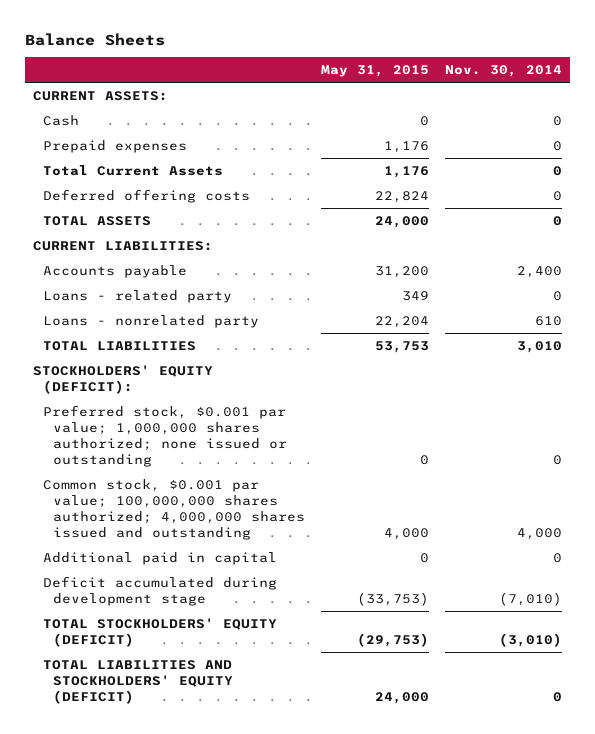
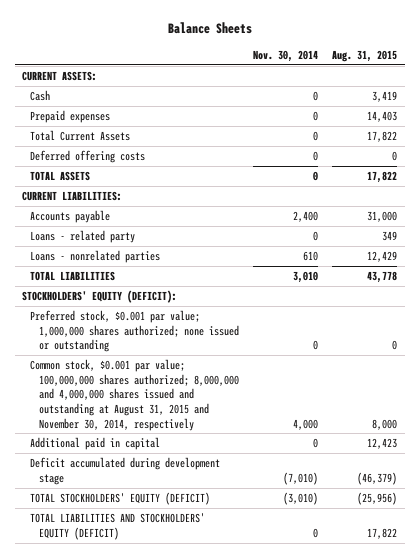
[320,65,429,78] May 31, 2015 -> none
none -> [332,49,398,62] Aug. 31, 2015
[43,314,260,328] Loans - nonrelated party -> [30,250,161,264] Loans - nonrelated parties
[43,478,305,541] Common stock, $0.001 par value; 100,000,000 shares authorized; 4,000,000 shares issued and outstanding -> [30,359,240,431] Common stock, $0.001 par value; 100,000,000 shares authorized; 8,000,000 and 4,000,000 shares issued and outstanding at August 31, 2015 and November 30, 2014, respectively

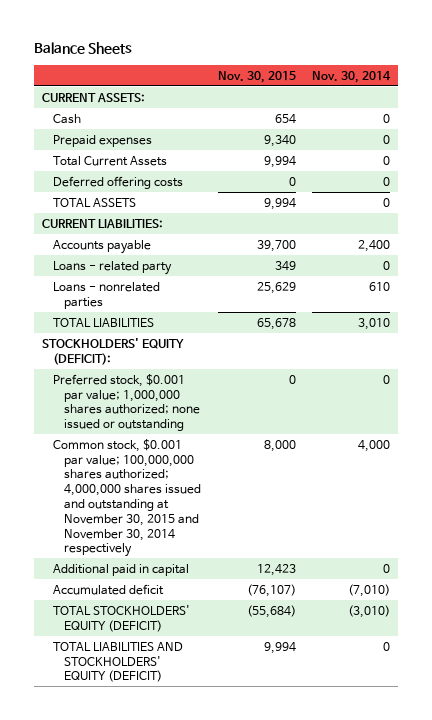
[332,49,398,62] Aug. 31, 2015 -> none
none -> [217,70,296,83] Nov. 30, 2015
[30,359,240,431] Common stock, $0.001 par value; 100,000,000 shares authorized; 8,000,000 and 4,000,000 shares issued and outstanding at August 31, 2015 and November 30, 2014, respectively -> [53,438,202,558] Common stock, $0.001 par value; 100,000,000 shares authorized; 4,000,000 shares issued and outstanding at November 30, 2015 and November 30, 2014 respectively
[30,457,221,485] Deficit accumulated during development stage -> none
none -> [53,583,165,595] Accumulated deficit

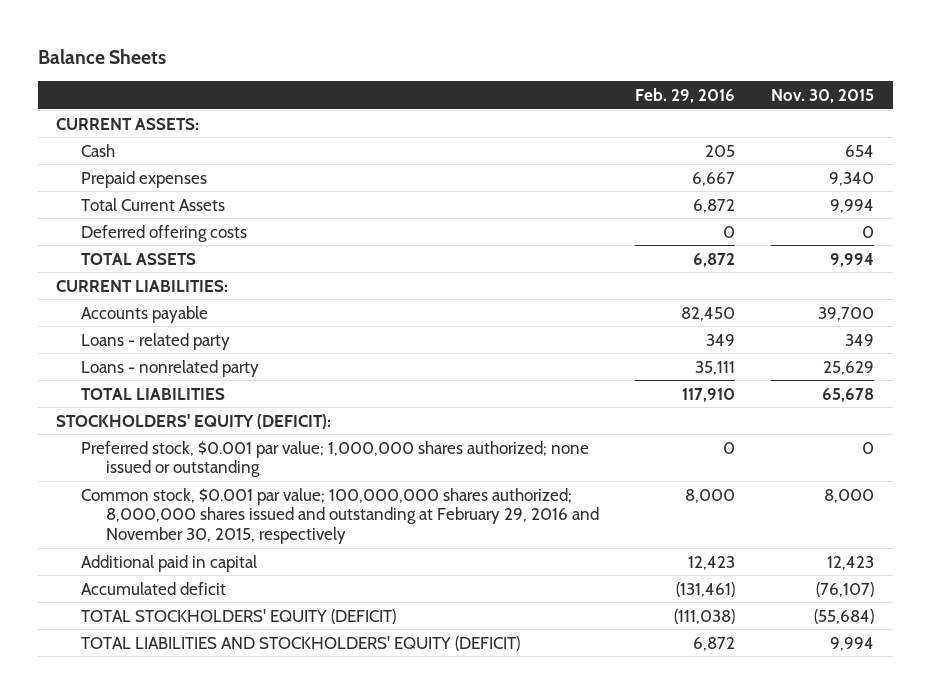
[312,70,392,83] Nov. 30, 2014 -> none
none -> [635,87,736,103] Feb. 29, 2016
[53,281,161,309] Loans - nonrelated parties -> [81,359,260,377] Loans - nonrelated party
[53,438,202,558] Common stock, $0.001 par value; 100,000,000 shares authorized; 4,000,000 shares issued and outstanding at November 30, 2015 and November 30, 2014 respectively -> [81,487,600,544] Common stock, $0.001 par value; 100,000,000 shares authorized; 8,000,000 shares issued and outstanding at February 29, 2016 and November 30, 2015, respectively

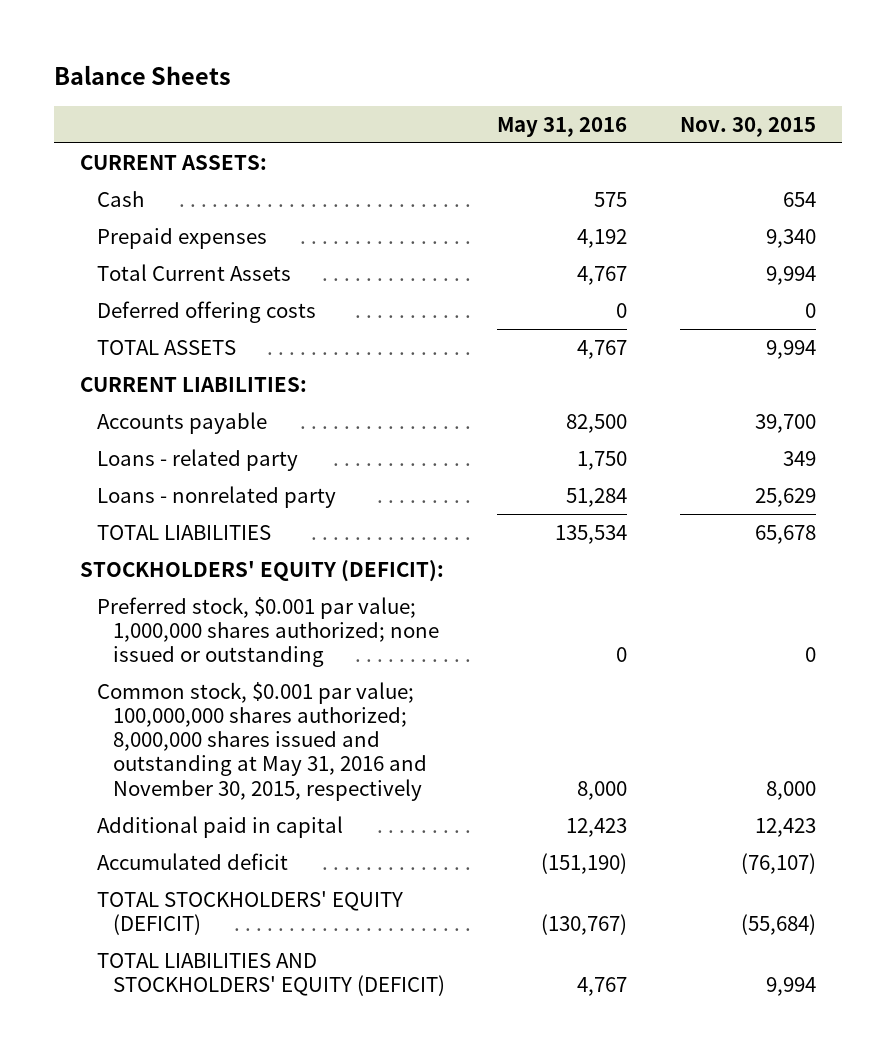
[635,87,736,103] Feb. 29, 2016 -> none
none -> [497,116,628,137] May 31, 2016
[81,487,600,544] Common stock, $0.001 par value; 100,000,000 shares authorized; 8,000,000 shares issued and outstanding at February 29, 2016 and November 30, 2015, respectively -> [96,681,428,801] Common stock, $0.001 par value; 100,000,000 shares authorized; 8,000,000 shares issued and outstanding at May 31, 2016 and November 30, 2015, respectively

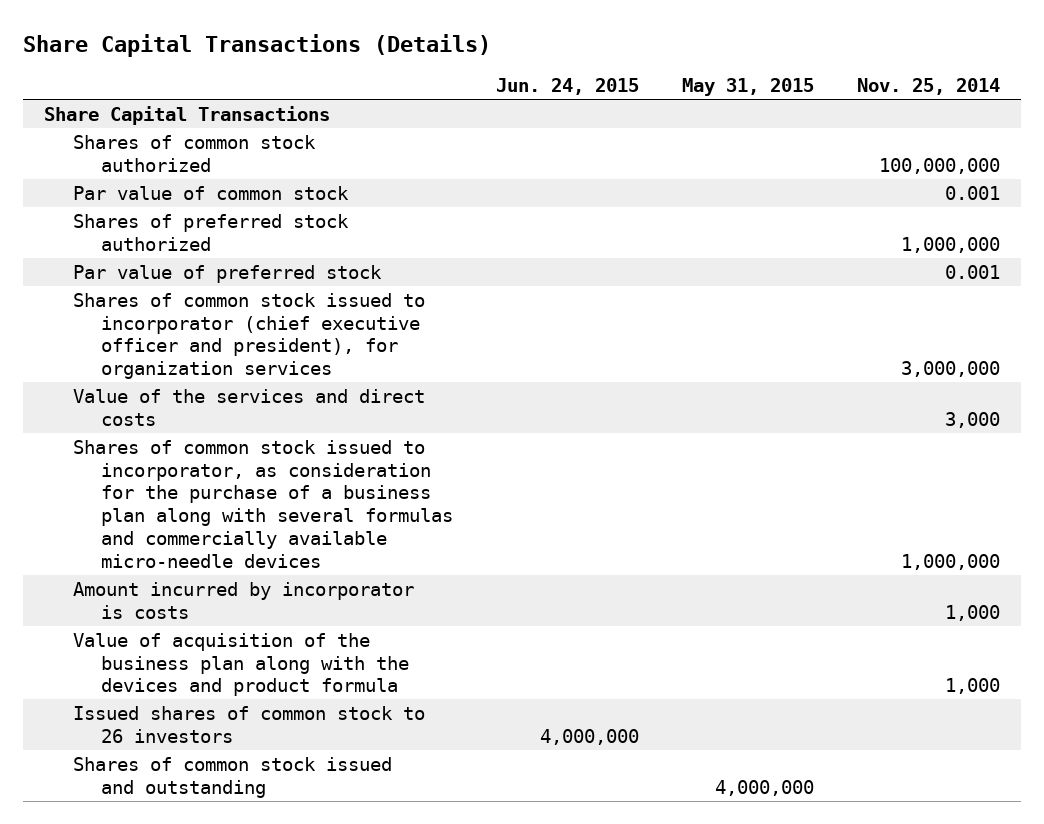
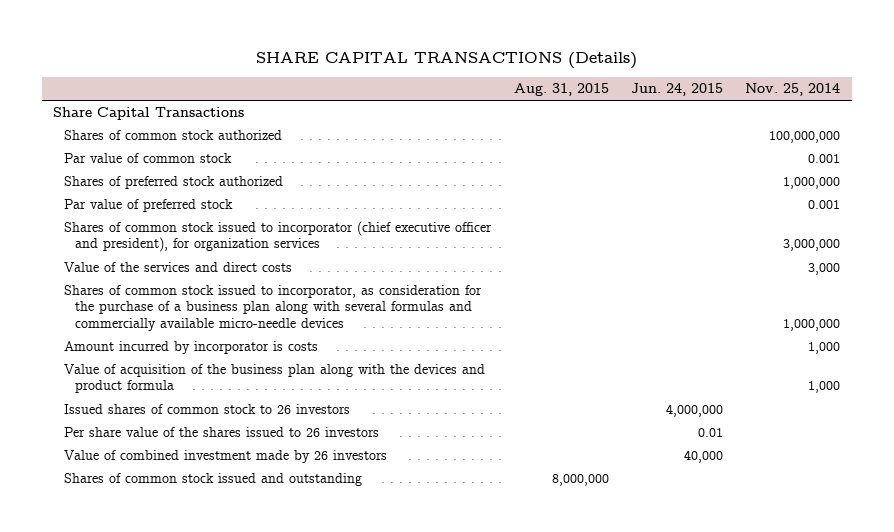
[22,34,491,58] Share Capital Transactions (Details) -> [255,52,637,70] SHARE CAPITAL TRANSACTIONS (Details)
[682,78,815,97] May 31, 2015 -> none
none -> [513,83,609,97] Aug. 31, 2015
none -> [64,427,380,438] Per share value of the shares issued to 26 investors
none -> [64,450,388,464] Value of combined investment made by 26 investors

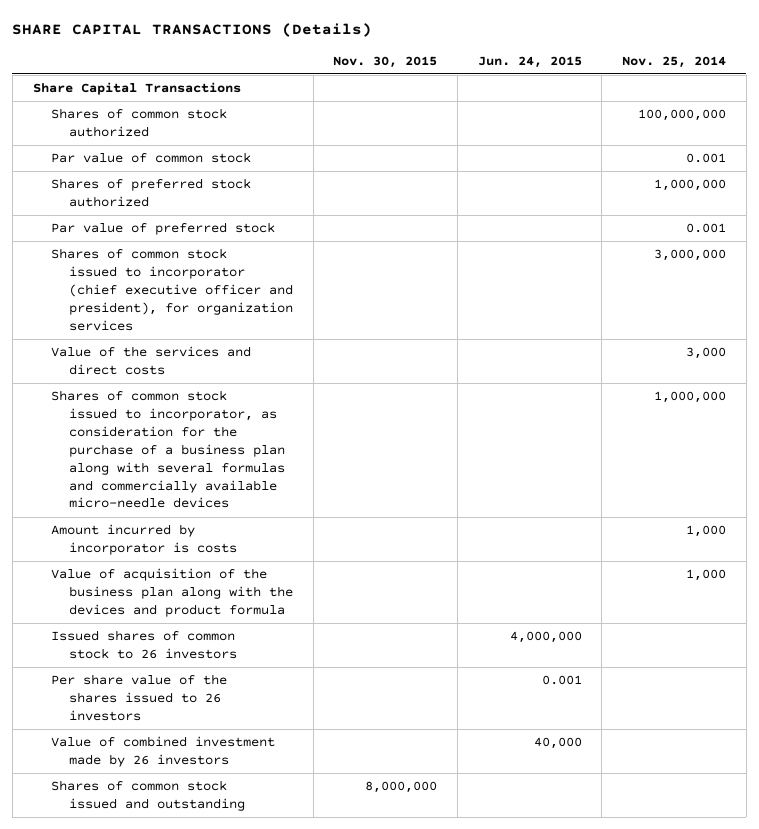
[513,83,609,97] Aug. 31, 2015 -> none
none -> [333,55,438,68] Nov. 30, 2015
[698,428,724,438] 0.01 -> [541,675,582,686] 0.001

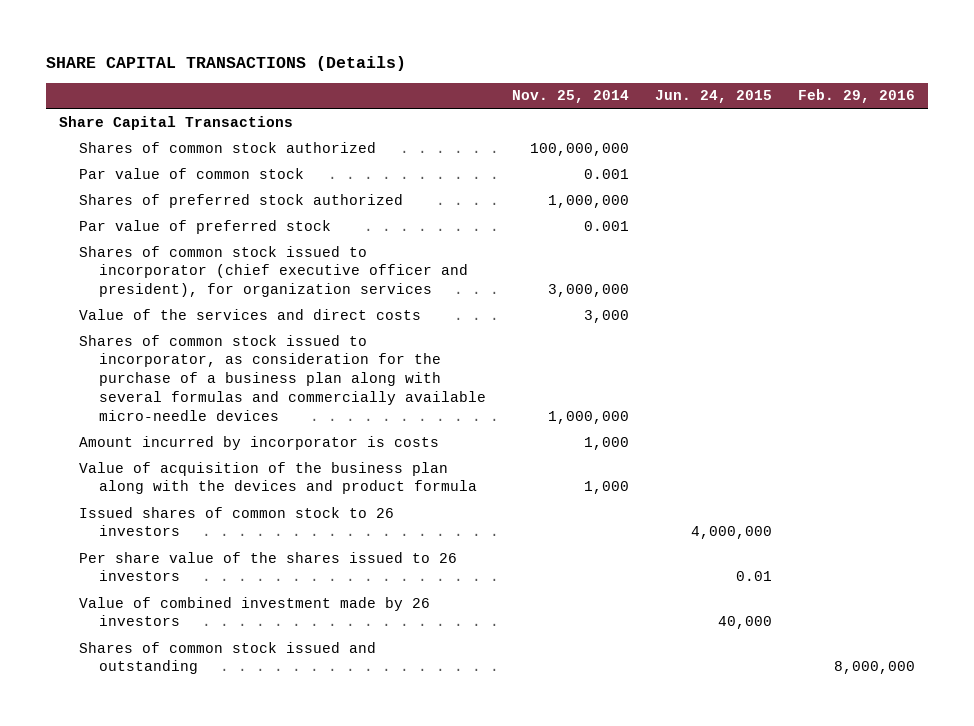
[333,55,438,68] Nov. 30, 2015 -> none
none -> [797,89,915,104] Feb. 29, 2016
[541,675,582,686] 0.001 -> [736,571,773,582] 0.01

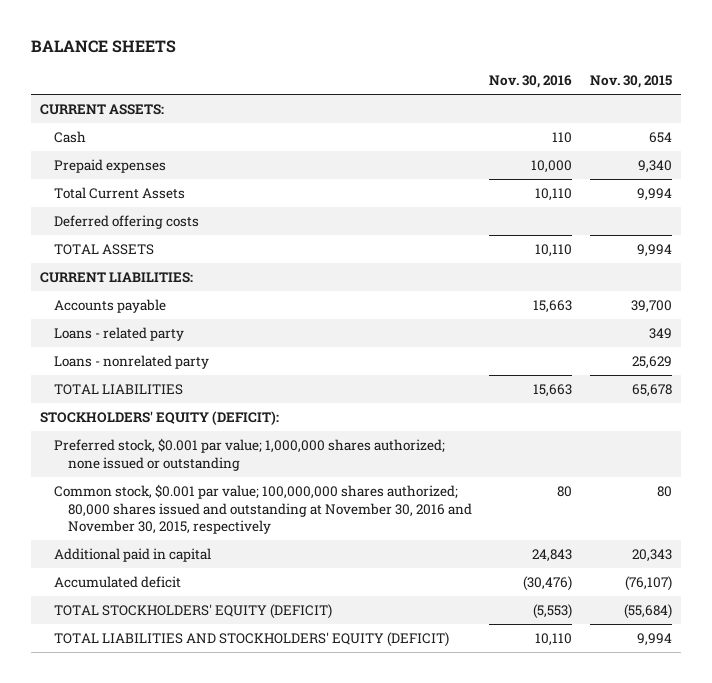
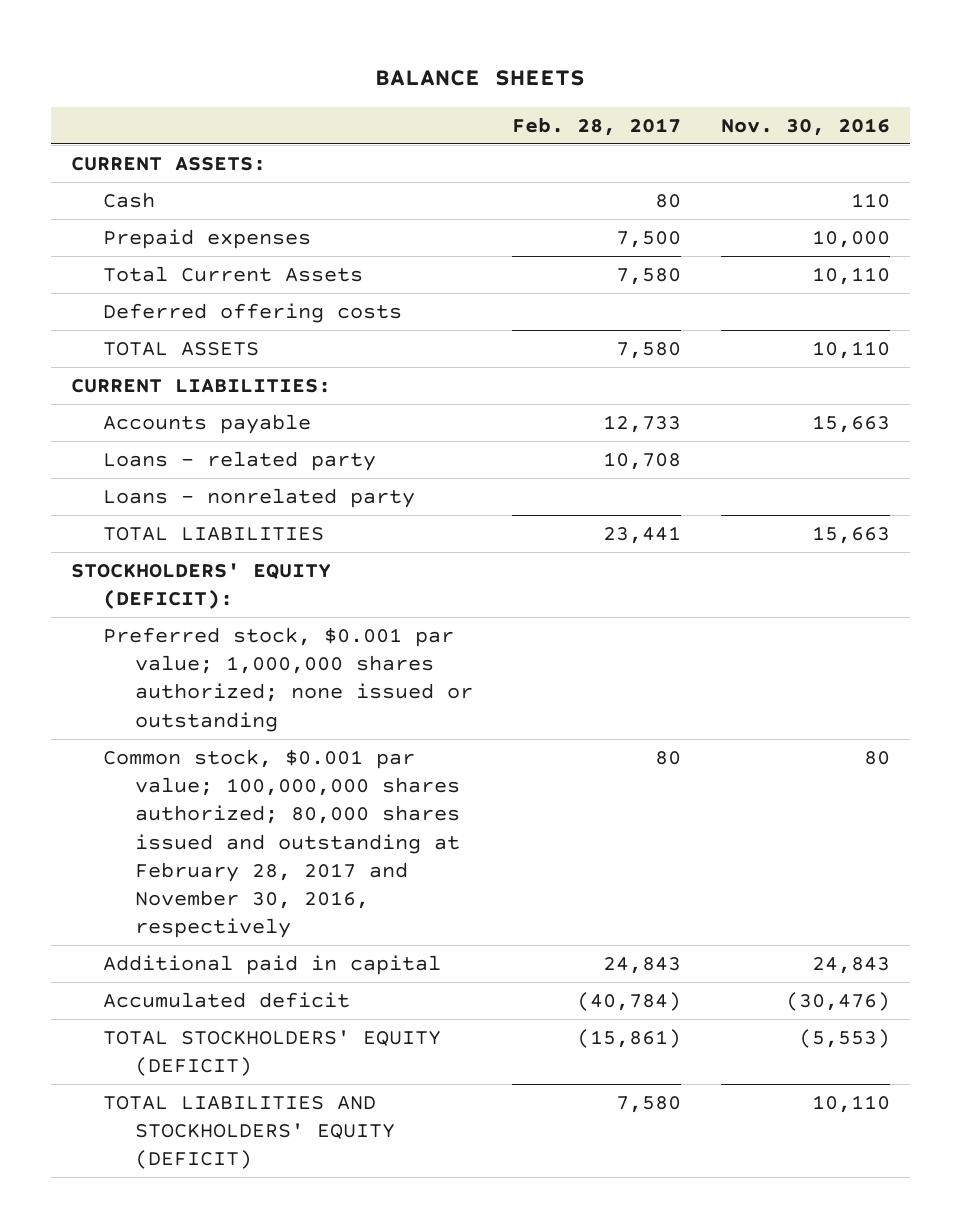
[590,75,673,89] Nov. 30, 2015 -> none
none -> [512,116,682,136] Feb. 28, 2017
[53,484,472,535] Common stock, $0.001 par value; 100,000,000 shares authorized; 80,000 shares issued and outstanding at November 30, 2016 and November 30, 2015, respectively -> [102,748,460,939] Common stock, $0.001 par value; 100,000,000 shares authorized; 80,000 shares issued and outstanding at February 28, 2017 and November 30, 2016, respectively

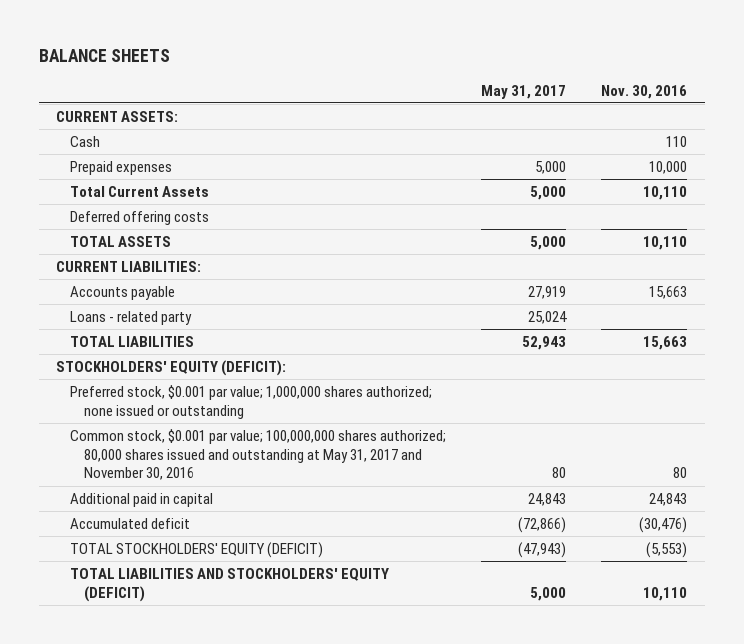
[512,116,682,136] Feb. 28, 2017 -> none
none -> [481,84,567,99] May 31, 2017
[102,487,415,508] Loans - nonrelated party -> none
[102,748,460,939] Common stock, $0.001 par value; 100,000,000 shares authorized; 80,000 shares issued and outstanding at February 28, 2017 and November 30, 2016, respectively -> [69,429,446,481] Common stock, $0.001 par value; 100,000,000 shares authorized; 80,000 shares issued and outstanding at May 31, 2017 and November 30, 2016

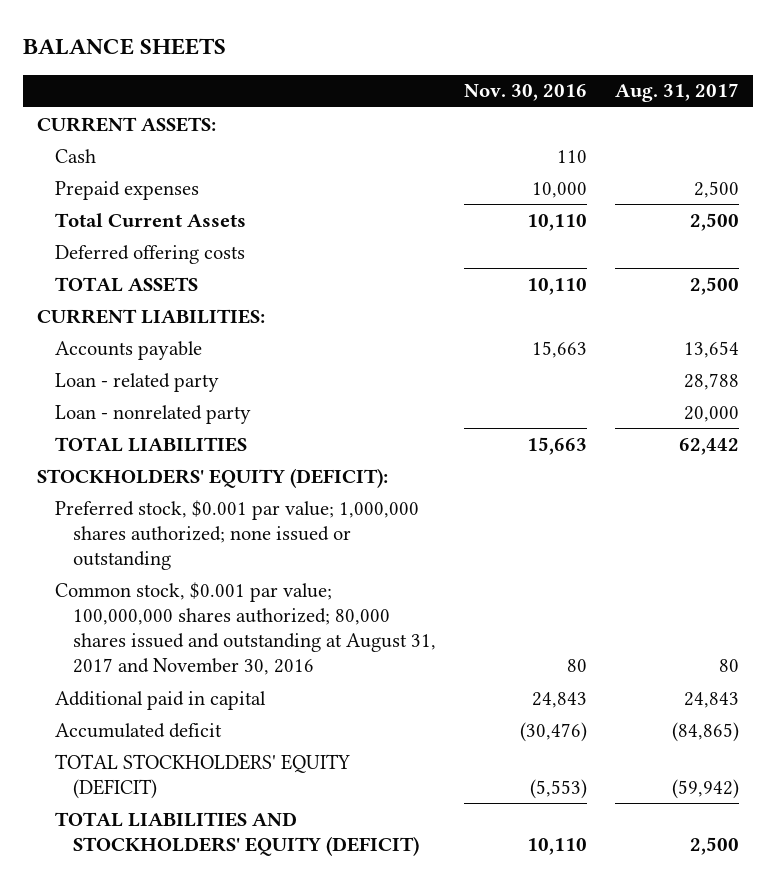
[481,84,567,99] May 31, 2017 -> none
none -> [614,83,739,103] Aug. 31, 2017
[69,311,192,326] Loans - related party -> [54,372,219,392] Loan - related party
none -> [54,404,251,424] Loan - nonrelated party
[69,429,446,481] Common stock, $0.001 par value; 100,000,000 shares authorized; 80,000 shares issued and outstanding at May 31, 2017 and November 30, 2016 -> [54,581,437,676] Common stock, $0.001 par value; 100,000,000 shares authorized; 80,000 shares issued and outstanding at August 31, 2017 and November 30, 2016

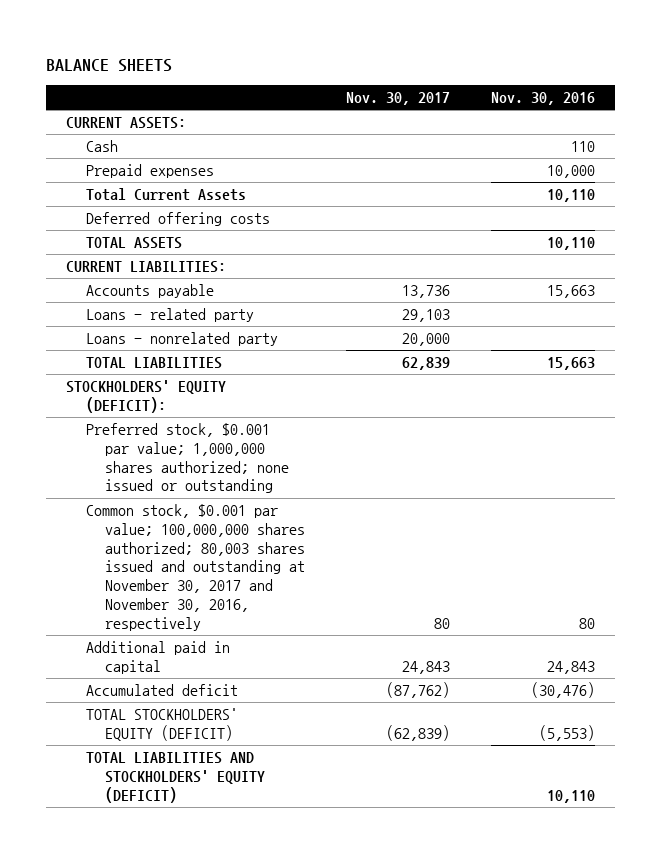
[614,83,739,103] Aug. 31, 2017 -> none
none -> [345,91,450,105] Nov. 30, 2017
[54,372,219,392] Loan - related party -> [85,308,254,323] Loans - related party
[54,404,251,424] Loan - nonrelated party -> [85,332,278,347] Loans - nonrelated party
[54,581,437,676] Common stock, $0.001 par value; 100,000,000 shares authorized; 80,000 shares issued and outstanding at August 31, 2017 and November 30, 2016 -> [85,504,305,631] Common stock, $0.001 par value; 100,000,000 shares authorized; 80,003 shares issued and outstanding at November 30, 2017 and November 30, 2016, respectively

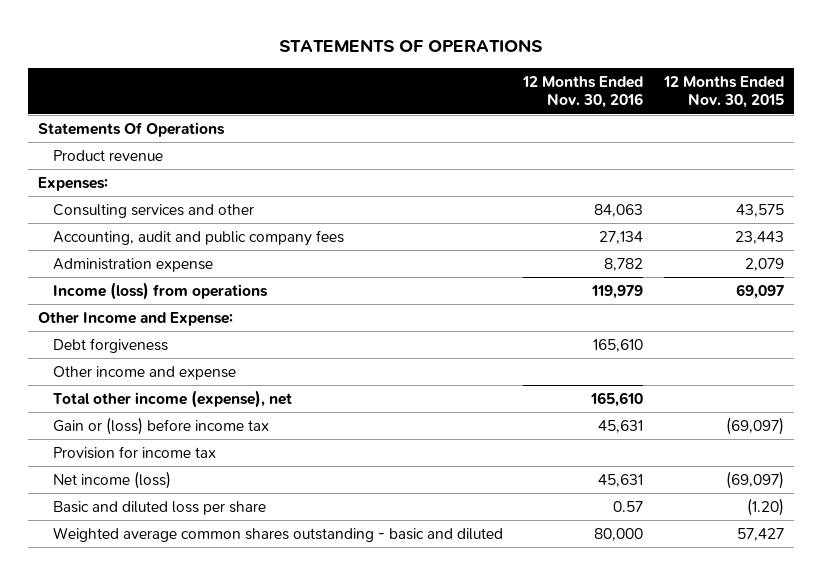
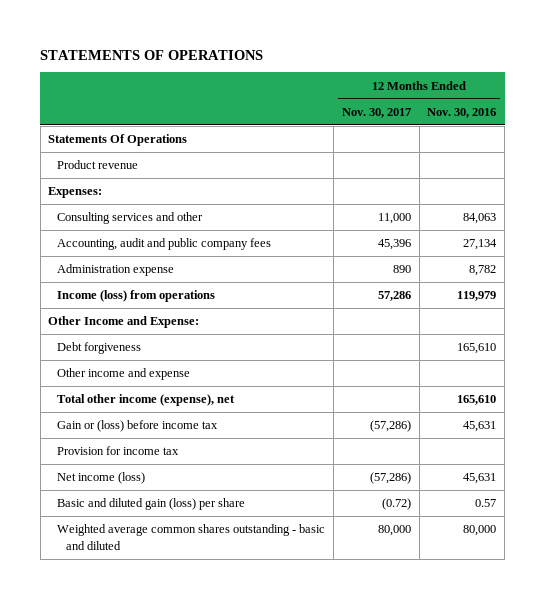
[662,75,784,109] 12 Months Ended Nov. 30, 2015 -> none
none -> [341,107,411,118] Nov. 30, 2017
[52,500,266,515] Basic and diluted loss per share -> [57,498,246,511] Basic and diluted gain (loss) per share

